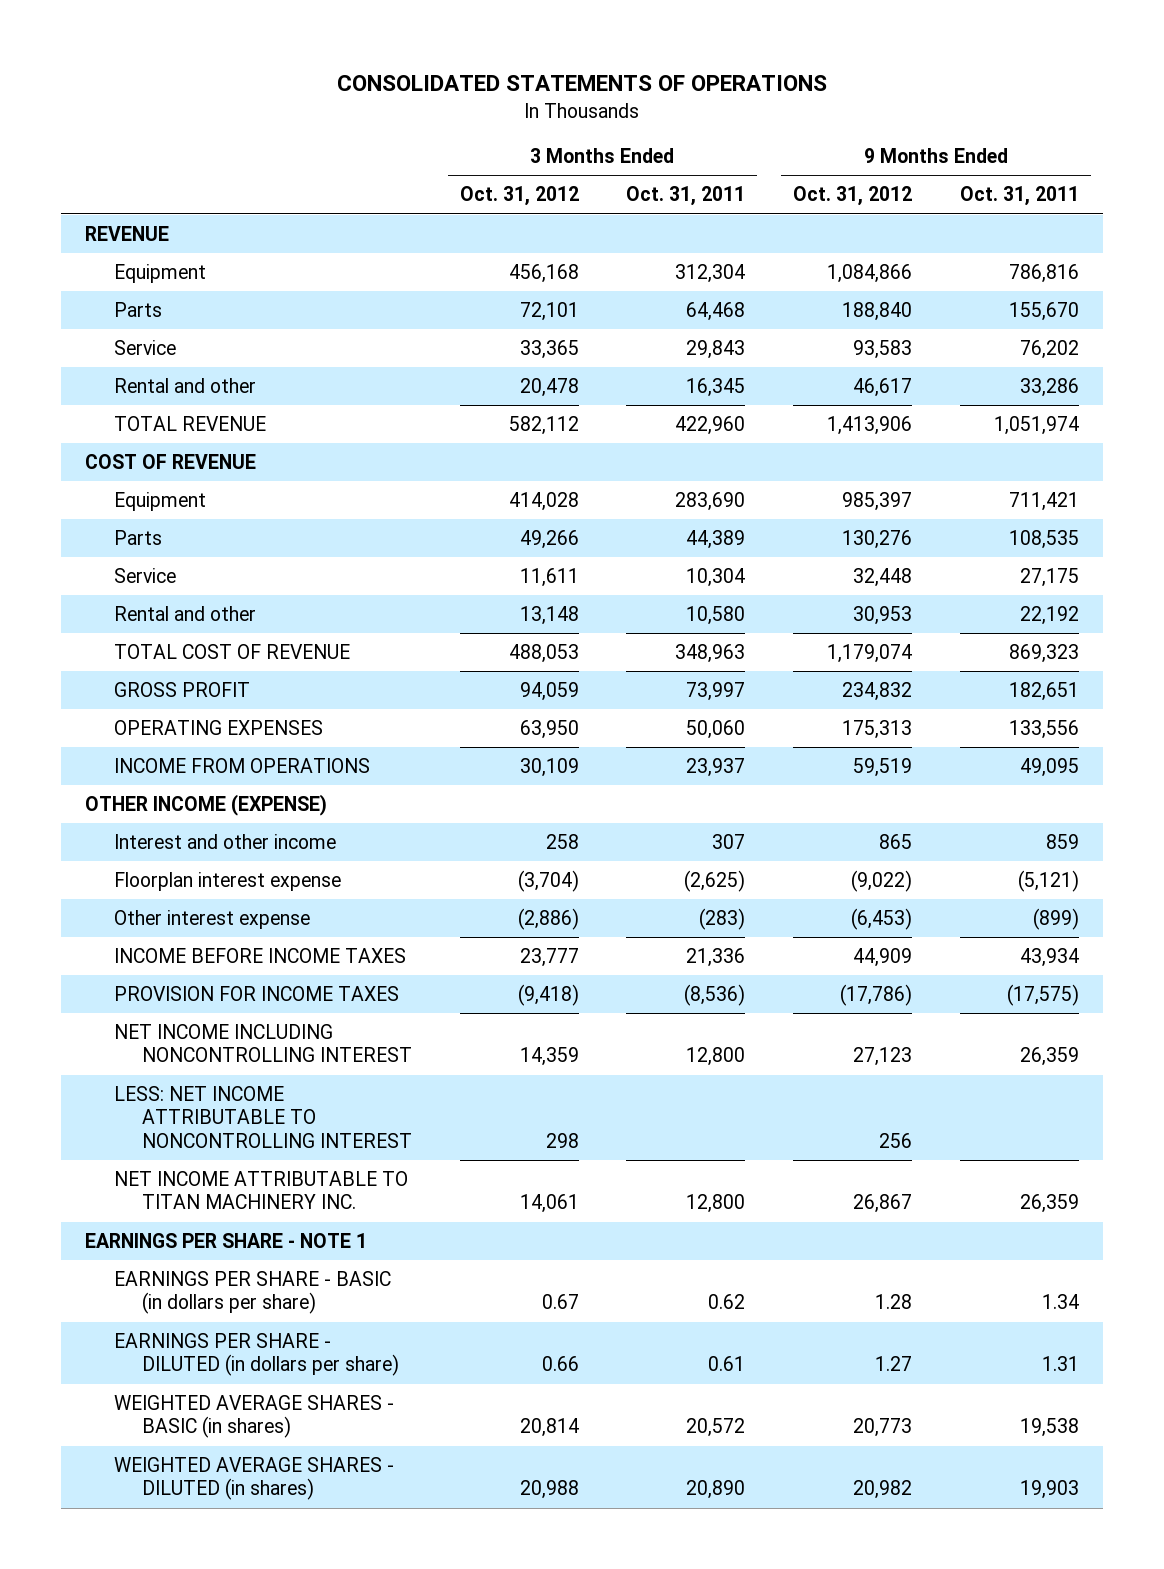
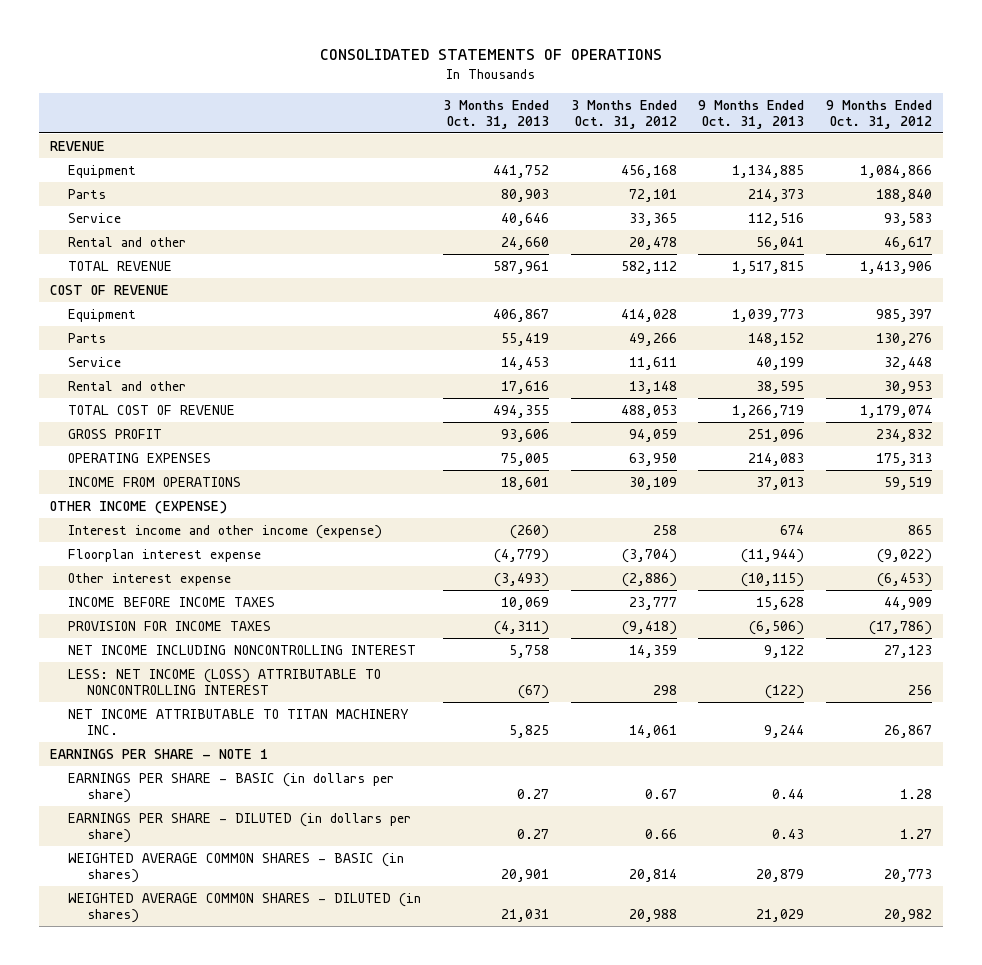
[626,186,746,207] Oct. 31, 2011 -> none
[959,186,1079,207] Oct. 31, 2011 -> none
none -> [442,99,549,129] 3 Months Ended Oct. 31, 2013
none -> [698,99,805,129] 9 Months Ended Oct. 31, 2013
[113,834,336,850] Interest and other income -> [68,524,383,539] Interest income and other income (expense)
[113,1086,412,1148] LESS: NET INCOME ATTRIBUTABLE TO NONCONTROLLING INTEREST -> [68,668,382,695] LESS: NET INCOME (LOSS) ATTRIBUTABLE TO NONCONTROLLING INTEREST
[113,1395,394,1439] WEIGHTED AVERAGE SHARES - BASIC (in shares) -> [68,852,405,883] WEIGHTED AVERAGE COMMON SHARES - BASIC (in shares)
[113,1457,394,1501] WEIGHTED AVERAGE SHARES - DILUTED (in shares) -> [68,892,422,923] WEIGHTED AVERAGE COMMON SHARES - DILUTED (in shares)

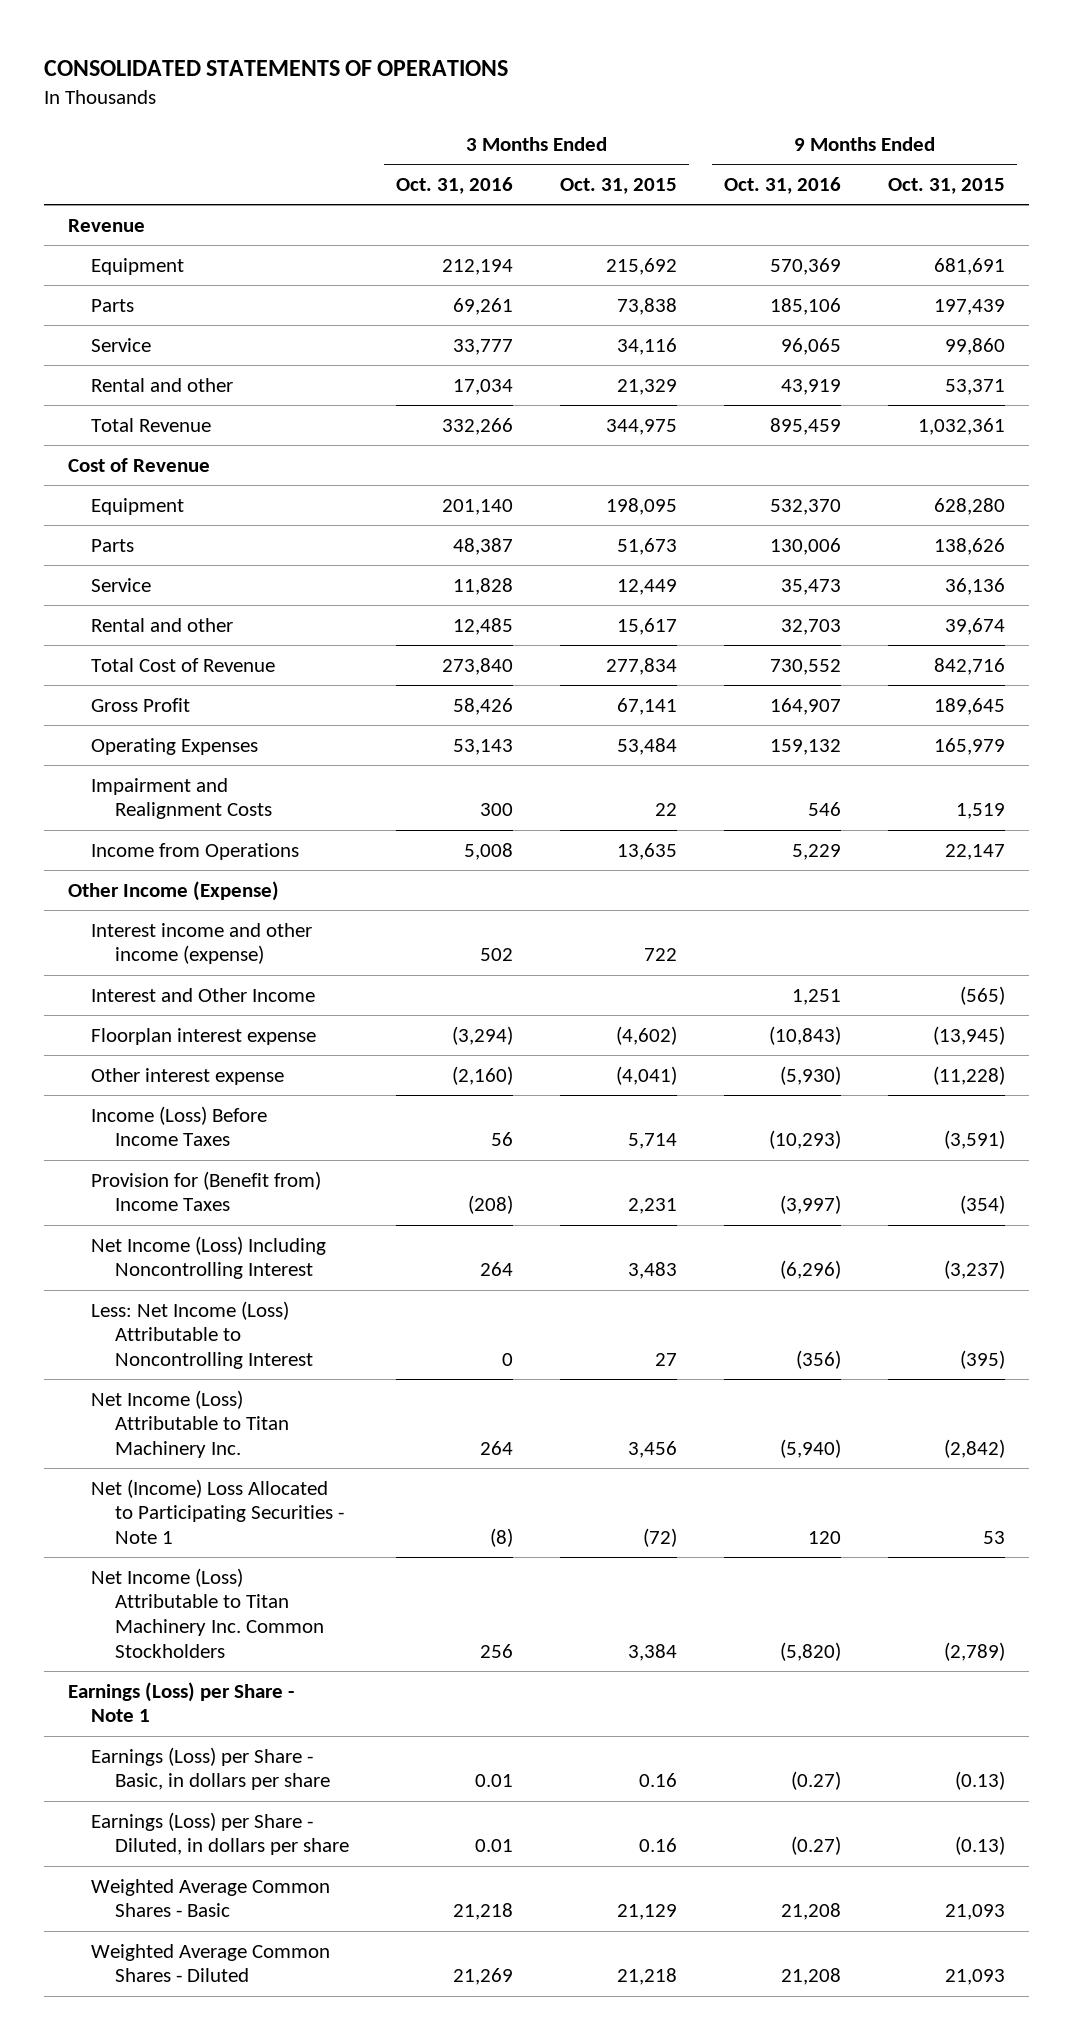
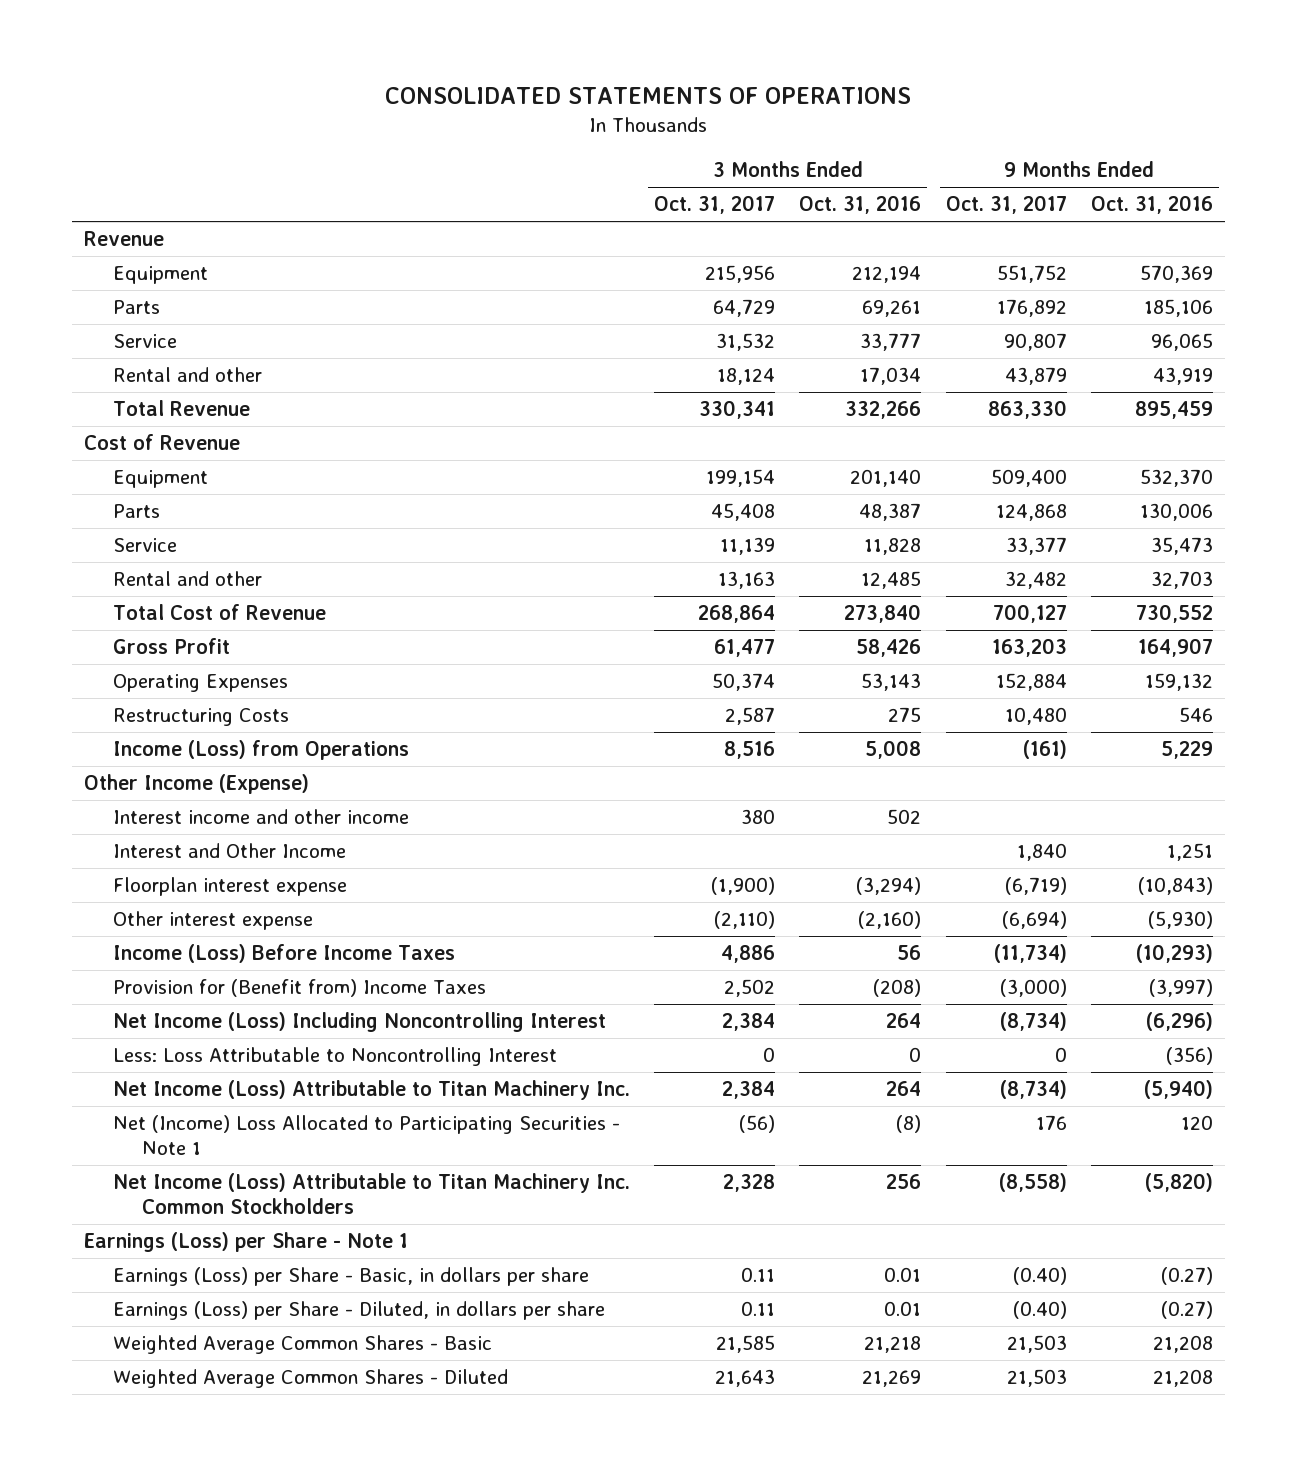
[560,177,678,194] Oct. 31, 2015 -> none
[888,177,1006,194] Oct. 31, 2015 -> none
none -> [654,195,776,215] Oct. 31, 2017
none -> [945,195,1067,215] Oct. 31, 2017
[91,777,272,820] Impairment and Realignment Costs -> [113,708,290,727] Restructuring Costs
[479,803,513,817] 300 -> [888,707,922,723] 275
[91,842,300,860] Income from Operations -> [113,740,410,761] Income (Loss) from Operations
[91,922,313,965] Interest income and other income (expense) -> [113,809,410,825] Interest income and other income
[91,1300,313,1370] Less: Net Income (Loss) Attributable to Noncontrolling Interest -> [113,1047,558,1067] Less: Loss Attributable to Noncontrolling Interest

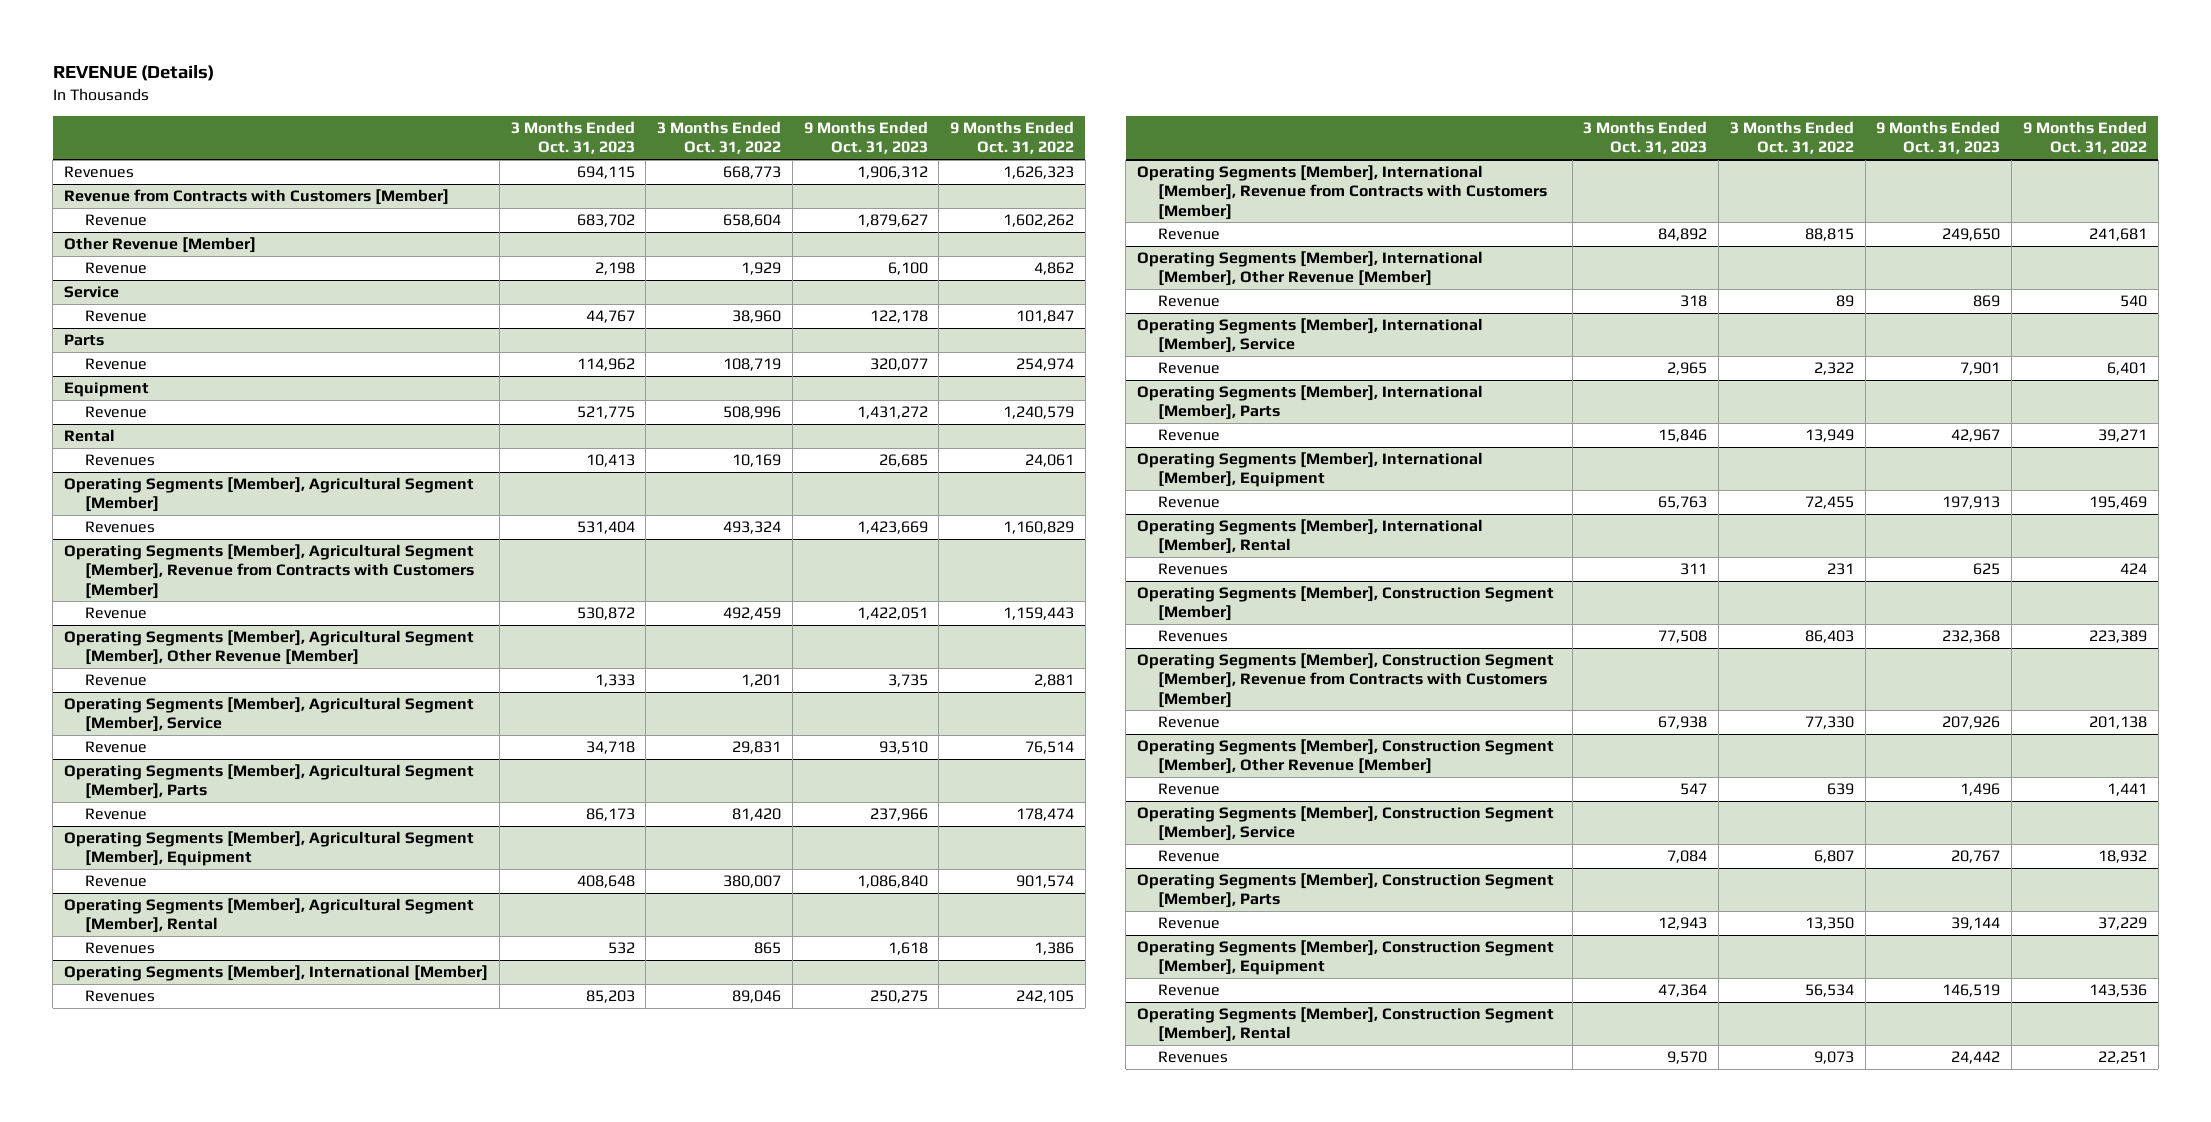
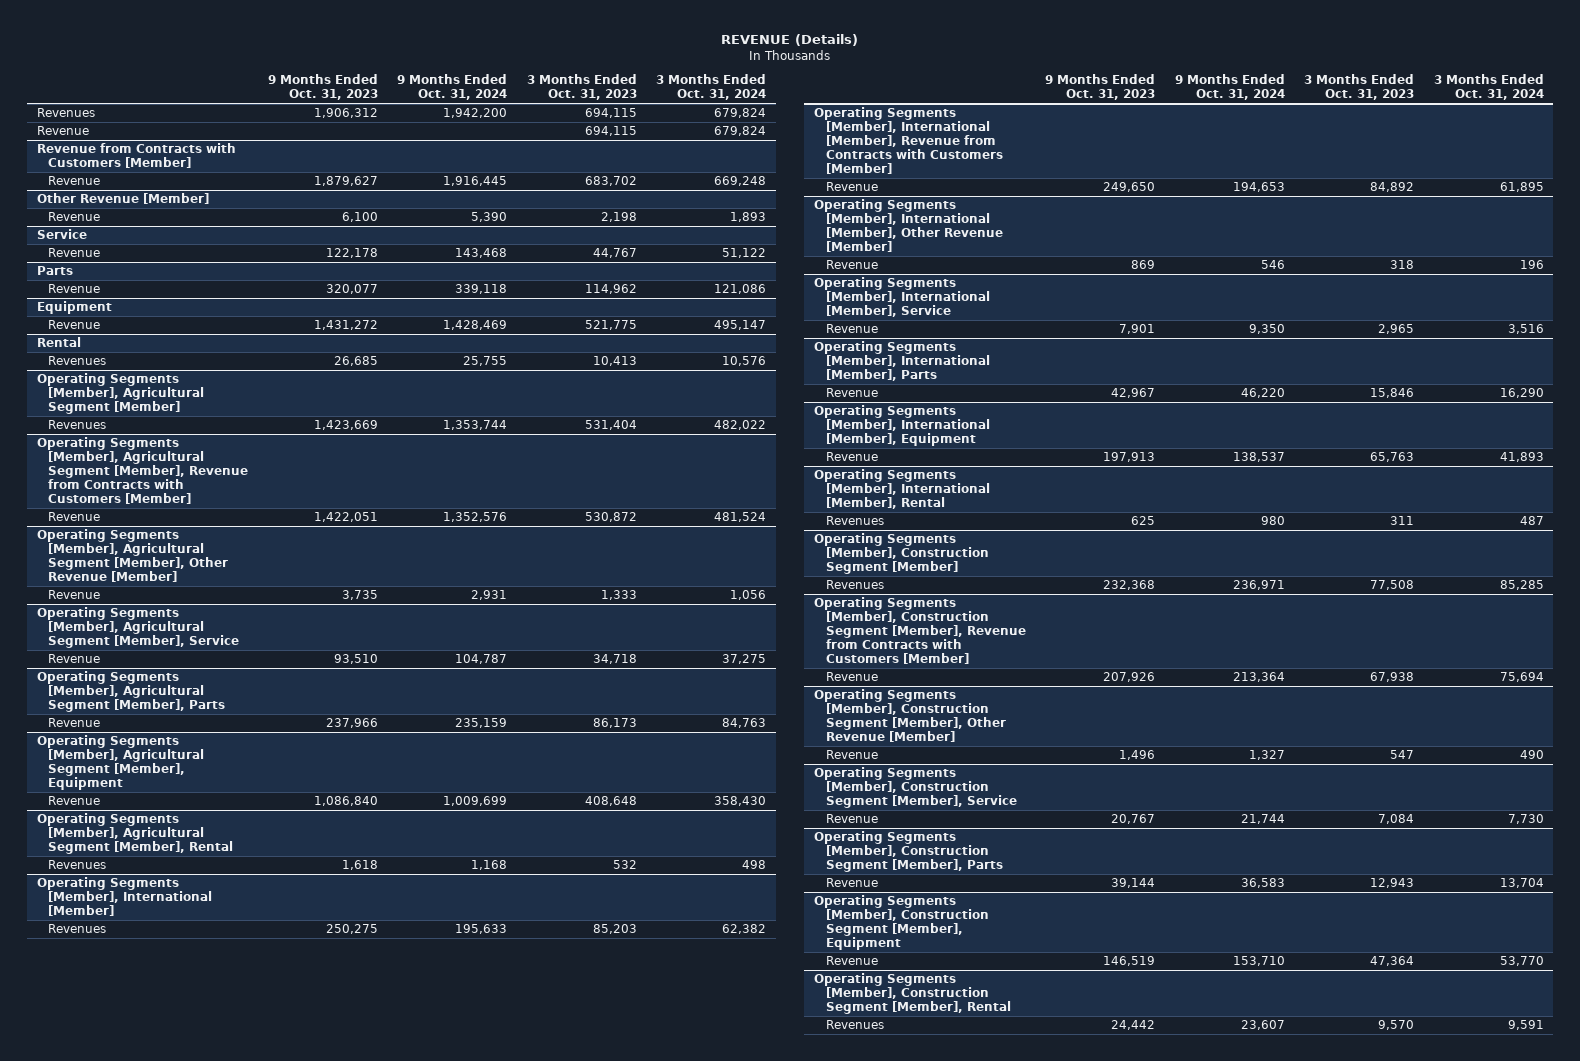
[657,121,782,155] 3 Months Ended Oct. 31, 2022 -> none
[950,121,1075,155] 9 Months Ended Oct. 31, 2022 -> none
none -> [397,74,508,101] 9 Months Ended Oct. 31, 2024
none -> [656,74,767,101] 3 Months Ended Oct. 31, 2024
none -> [36,126,89,136] Revenue

